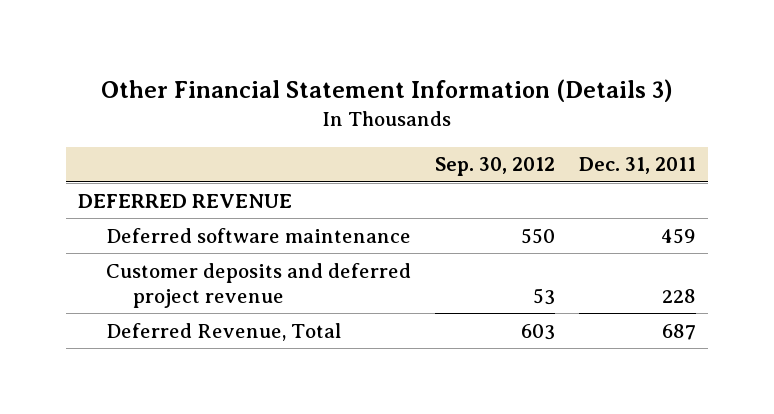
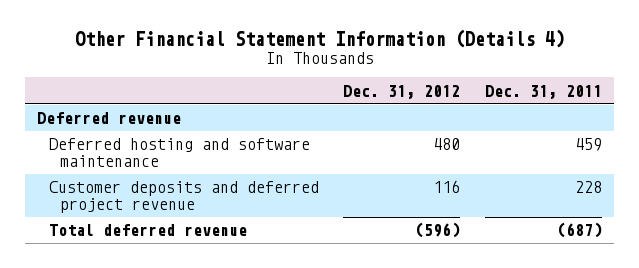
[101,78,674,102] Other Financial Statement Information (Details 3) -> [74,28,565,48] Other Financial Statement Information (Details 4)
[435,157,556,177] Sep. 30, 2012 -> none
none -> [343,84,461,99] Dec. 31, 2012
[78,193,293,208] DEFERRED REVENUE -> [37,112,182,125] Deferred revenue
[105,227,411,243] Deferred software maintenance -> [48,138,310,167] Deferred hosting and software maintenance
[105,322,341,341] Deferred Revenue, Total -> [48,224,247,237] Total deferred revenue
[662,323,697,340] 687 -> [557,222,603,239] (687)

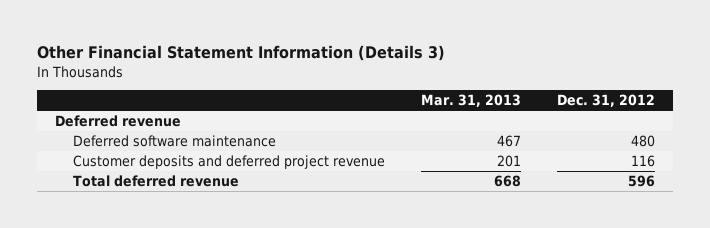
[74,28,565,48] Other Financial Statement Information (Details 4) -> [36,44,445,61] Other Financial Statement Information (Details 3)
[485,84,603,99] Dec. 31, 2011 -> none
none -> [421,94,522,108] Mar. 31, 2013
[48,138,310,167] Deferred hosting and software maintenance -> [73,135,277,148] Deferred software maintenance
[415,222,461,239] (596) -> [628,175,656,188] 596

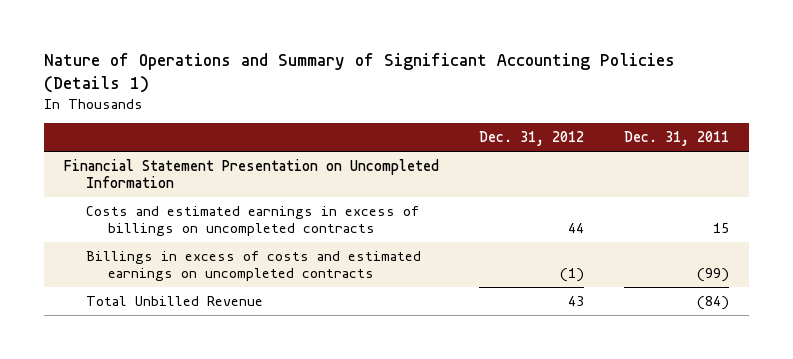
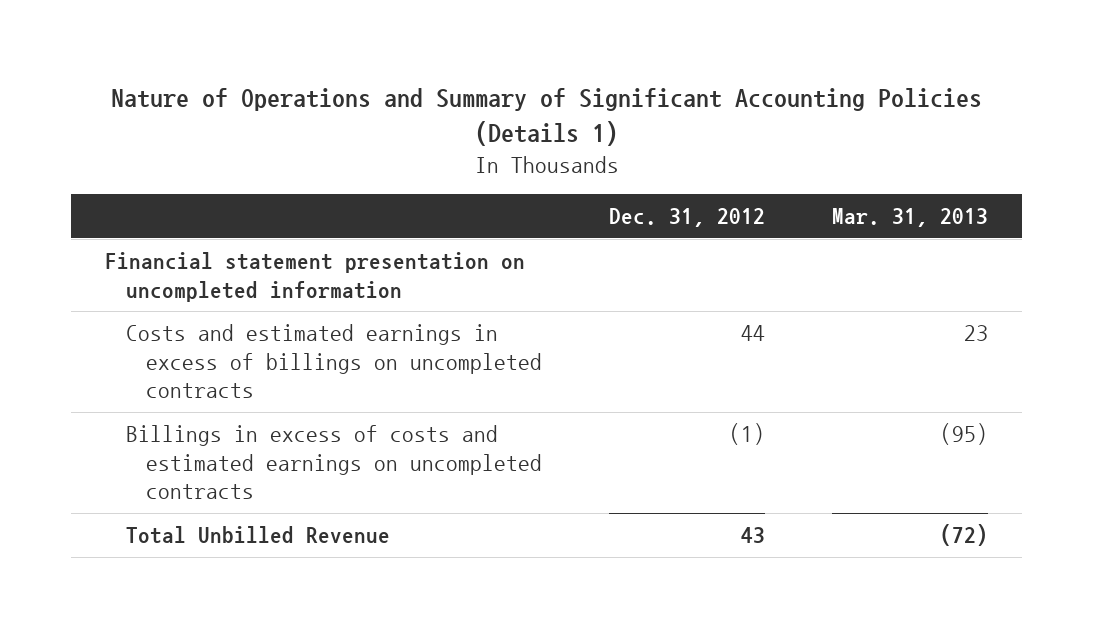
[623,131,729,147] Dec. 31, 2011 -> none
none -> [832,208,989,228] Mar. 31, 2013
[63,158,439,189] Financial Statement Presentation on Uncompleted Information -> [104,252,525,302] Financial statement presentation on uncompleted information

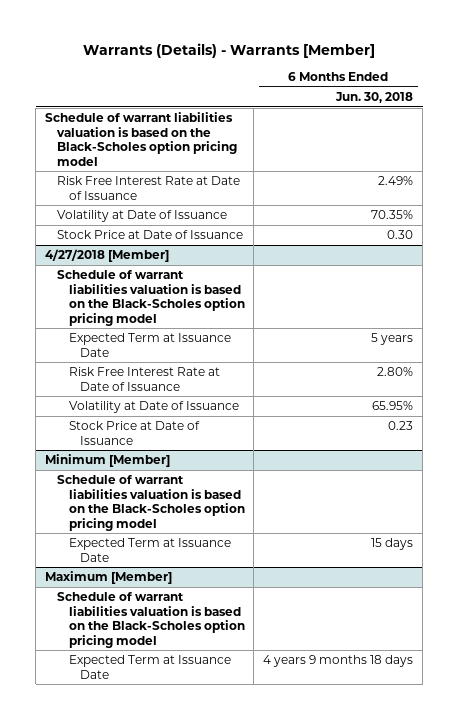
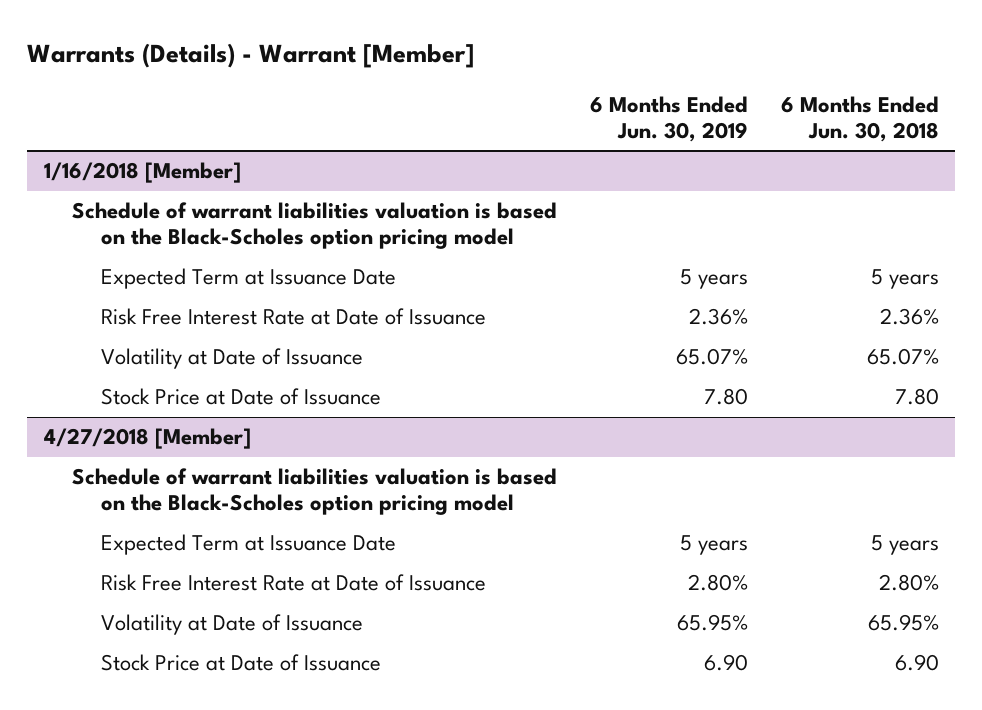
[83,42,376,58] Warrants (Details) - Warrants [Member] -> [27,43,475,69] Warrants (Details) - Warrant [Member]
none -> [590,95,749,142] 6 Months Ended Jun. 30, 2019
none -> [43,162,241,184] 1/16/2018 [Member]
none -> [101,268,397,290] Expected Term at Issuance Date
[378,176,414,186] 2.49% -> [879,308,939,326] 2.36%
[371,210,414,220] 70.35% -> [866,348,939,366] 65.07%
[387,230,414,240] 0.30 -> [894,388,939,406] 7.80
[45,454,171,468] Minimum [Member] -> none
[56,475,245,531] Schedule of warrant liabilities valuation is based on the Black-Scholes option pricing model -> none
[68,538,231,562] Expected Term at Issuance Date -> none
[45,571,173,585] Maximum [Member] -> none
[56,592,245,648] Schedule of warrant liabilities valuation is based on the Black-Scholes option pricing model -> none
[68,655,231,679] Expected Term at Issuance Date -> none
[388,421,414,431] 0.23 -> [894,654,939,672] 6.90

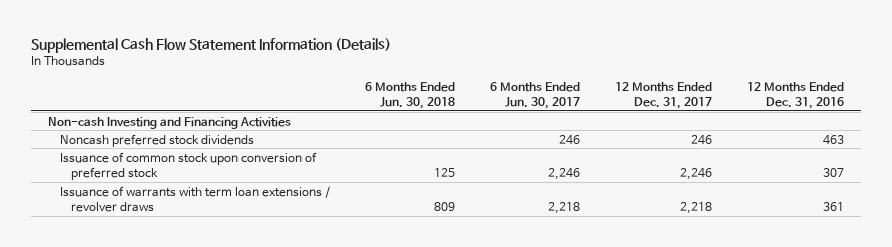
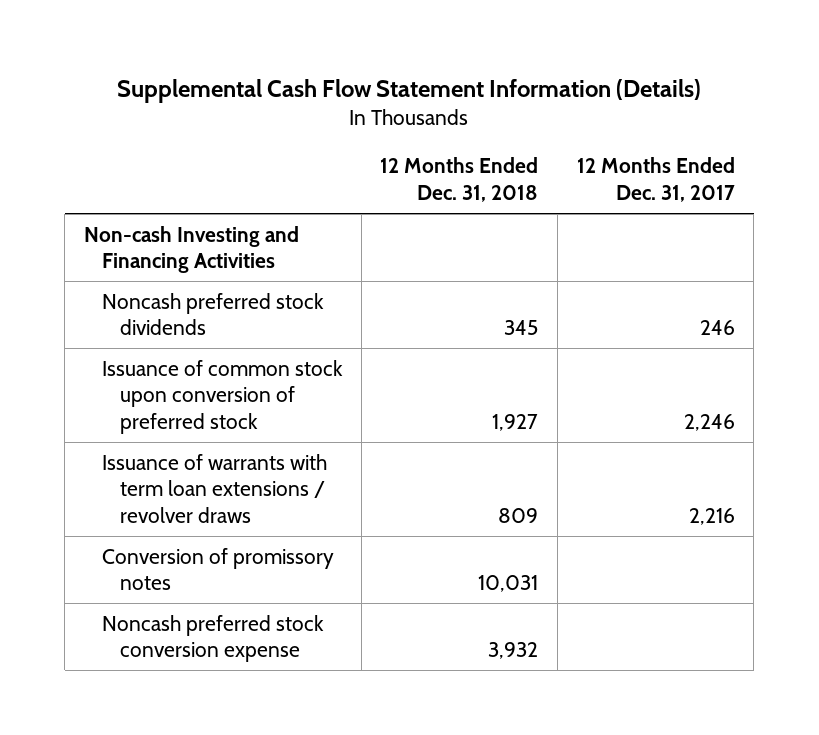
[364,81,455,109] 6 Months Ended Jun. 30, 2018 -> none
[489,81,580,109] 6 Months Ended Jun. 30, 2017 -> none
[746,81,844,109] 12 Months Ended Dec. 31, 2016 -> none
none -> [380,157,539,203] 12 Months Ended Dec. 31, 2018
[679,201,712,214] 2,218 -> [688,507,735,525] 2,216
none -> [101,547,334,591] Conversion of promissory notes
none -> [101,614,324,663] Noncash preferred stock conversion expense

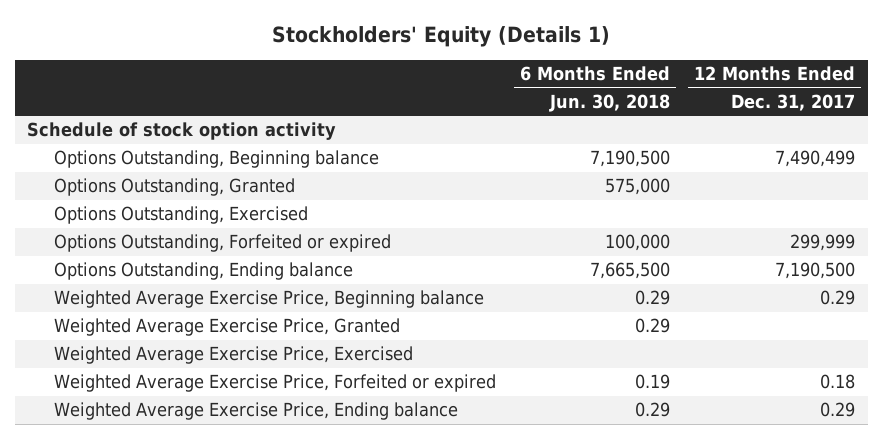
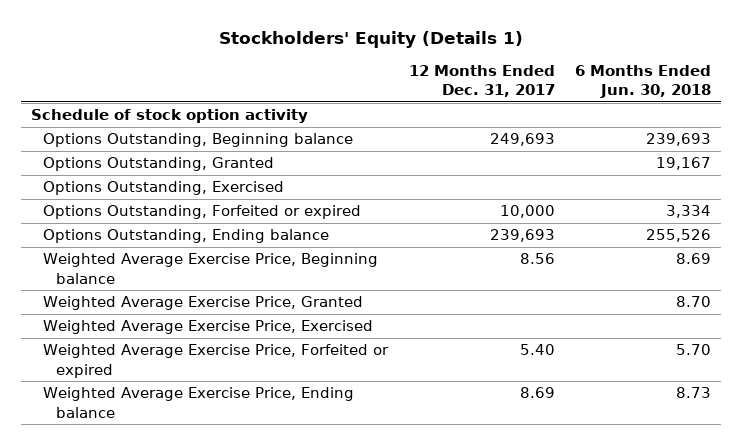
[589,150,670,168] 7,190,500 -> [645,133,711,147] 239,693
[775,150,856,168] 7,490,499 -> [489,133,555,147] 249,693
[604,178,670,196] 575,000 -> [655,157,711,171] 19,167
[604,234,670,252] 100,000 -> [665,205,711,219] 3,334
[790,234,856,252] 299,999 -> [499,205,555,219] 10,000
[589,262,670,280] 7,665,500 -> [645,229,711,243] 255,526
[775,262,856,280] 7,190,500 -> [489,229,555,243] 239,693
[634,290,670,306] 0.29 -> [675,253,711,265] 8.69
[820,290,856,306] 0.29 -> [519,253,555,265] 8.56
[634,318,670,334] 0.29 -> [675,296,711,308] 8.70
[634,374,670,390] 0.19 -> [675,344,711,356] 5.70
[820,374,856,390] 0.18 -> [519,344,555,356] 5.40
[634,402,670,418] 0.29 -> [675,387,711,399] 8.73
[820,402,856,418] 0.29 -> [519,387,555,399] 8.69

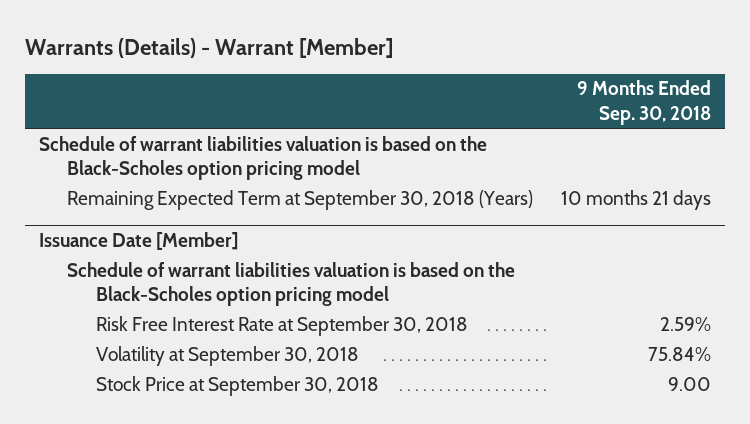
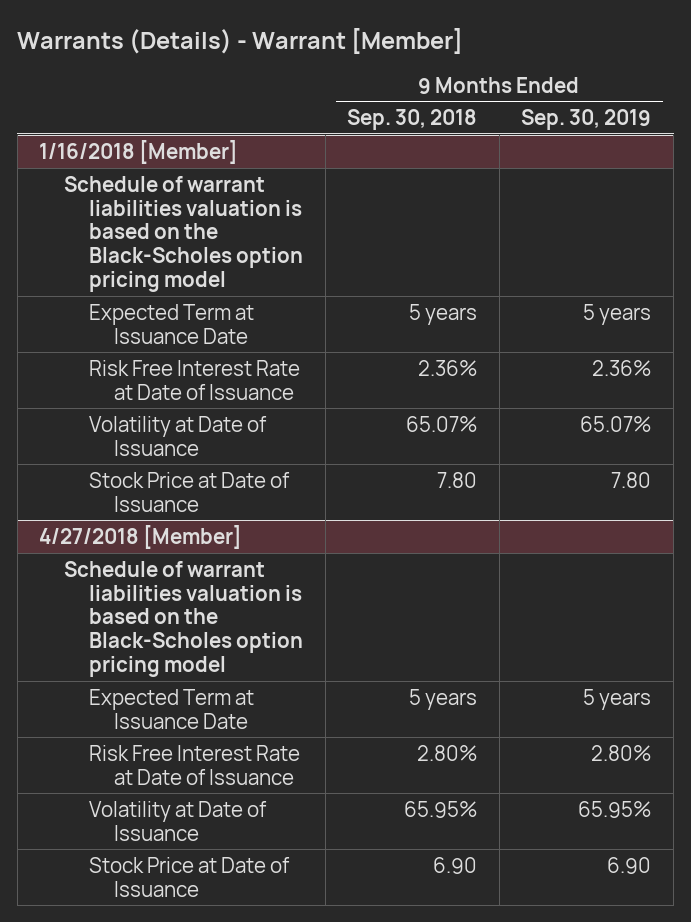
none -> [521,109,652,131] Sep. 30, 2019
none -> [39,139,239,164] 1/16/2018 [Member]
[67,189,534,210] Remaining Expected Term at September 30, 2018 (Years) -> [89,303,255,344] Expected Term at Issuance Date
[561,189,712,210] 10 months 21 days -> [409,303,478,325] 5 years
none -> [89,359,301,400] Risk Free Interest Rate at Date of Issuance
none -> [89,415,268,456] Volatility at Date of Issuance
none -> [89,471,291,512] Stock Price at Date of Issuance
[38,231,238,250] Issuance Date [Member] -> [39,524,243,549] 4/27/2018 [Member]
none -> [89,688,255,729] Expected Term at Issuance Date
[95,315,468,336] Risk Free Interest Rate at September 30, 2018 -> [89,744,301,785] Risk Free Interest Rate at Date of Issuance
[660,316,712,331] 2.59% -> [417,744,478,761] 2.80%
[95,345,359,366] Volatility at September 30, 2018 -> [89,800,268,841] Volatility at Date of Issuance
[648,346,712,361] 75.84% -> [404,800,478,818] 65.95%
[95,375,379,396] Stock Price at September 30, 2018 -> [89,856,291,897] Stock Price at Date of Issuance
[668,376,712,391] 9.00 -> [433,856,478,874] 6.90

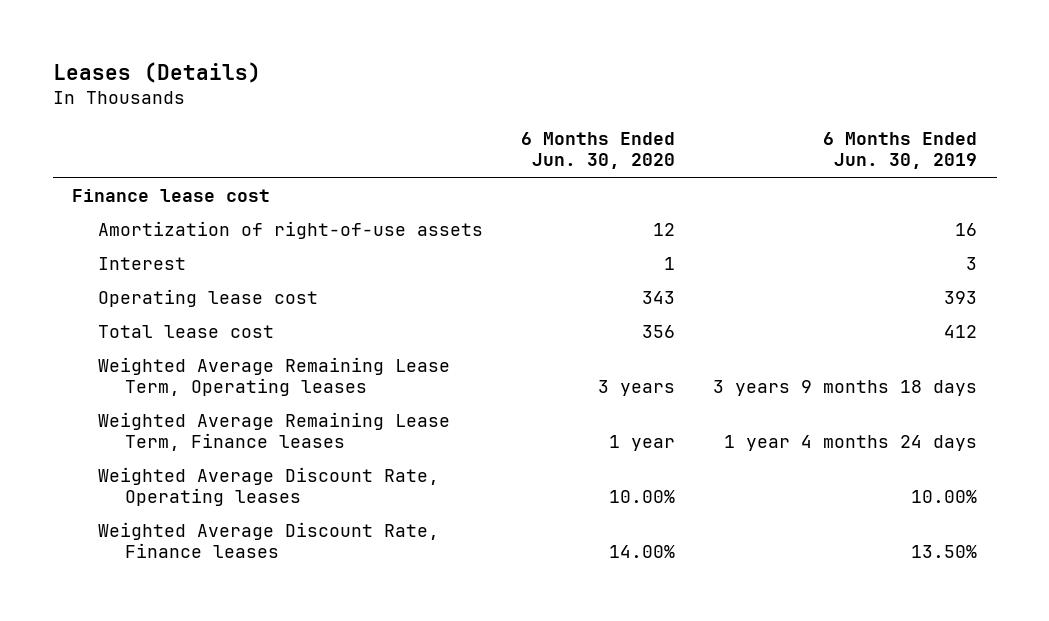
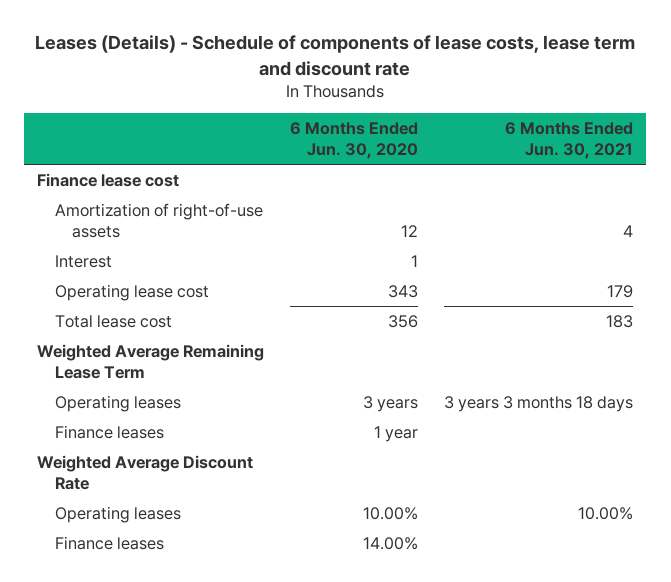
[52,62,261,84] Leases (Details) -> [35,35,636,76] Leases (Details) - Schedule of components of lease costs, lease term and discount rate
[823,132,978,170] 6 Months Ended Jun. 30, 2019 -> none
none -> [505,121,634,159] 6 Months Ended Jun. 30, 2021
none -> [37,343,265,380] Weighted Average Remaining Lease Term
[98,356,451,396] Weighted Average Remaining Lease Term, Operating leases -> [54,394,181,412] Operating leases
[98,411,451,451] Weighted Average Remaining Lease Term, Finance leases -> [54,424,164,439] Finance leases
none -> [37,454,254,491] Weighted Average Discount Rate
[98,466,440,506] Weighted Average Discount Rate, Operating leases -> [54,505,181,523] Operating leases
[98,521,440,558] Weighted Average Discount Rate, Finance leases -> [54,535,164,550] Finance leases

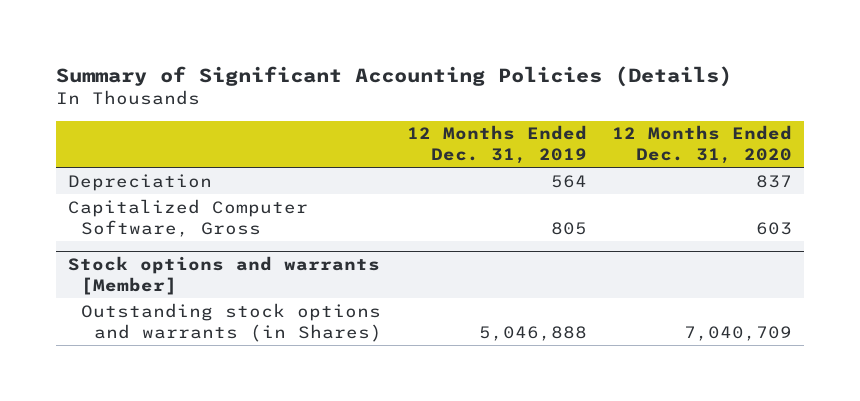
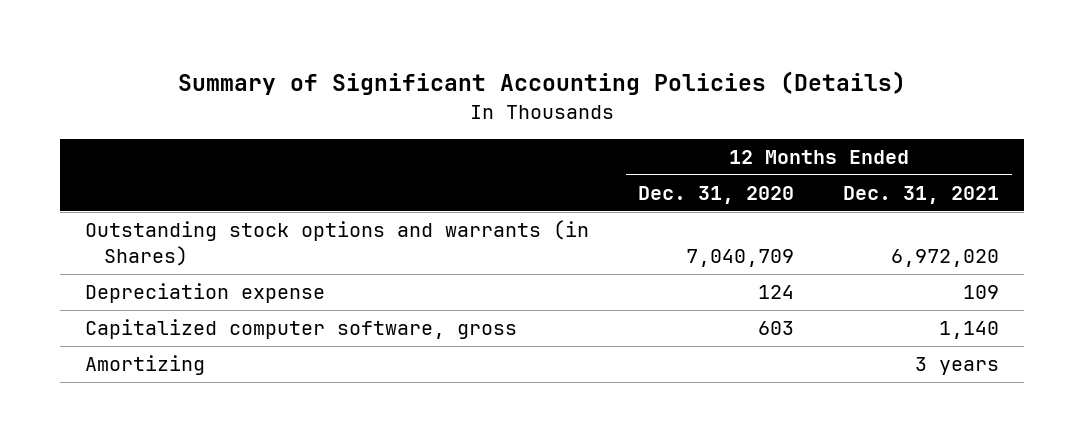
[407,125,588,165] 12 Months Ended Dec. 31, 2019 -> none
none -> [843,186,1000,205] Dec. 31, 2021
[68,173,213,191] Depreciation -> none
[68,198,309,237] Capitalized Computer Software, Gross -> none
[68,256,381,296] Stock options and warrants [Member] -> none
none -> [84,283,325,304] Depreciation expense
none -> [84,319,517,340] Capitalized computer software, gross
none -> [84,355,205,376] Amortizing

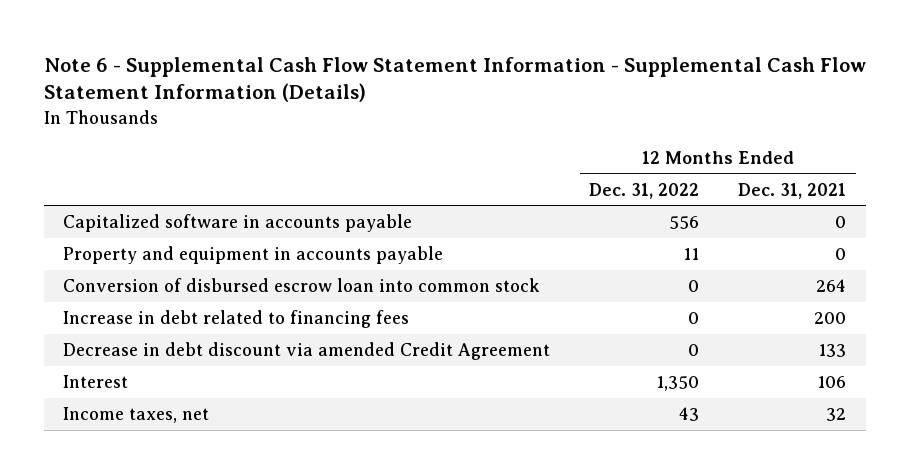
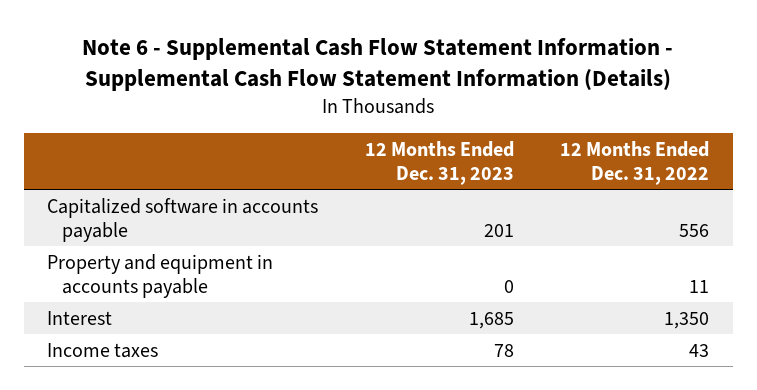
[738,182,847,199] Dec. 31, 2021 -> none
none -> [364,141,514,186] 12 Months Ended Dec. 31, 2023
[63,278,541,293] Conversion of disbursed escrow loan into common stock -> none
[63,310,410,329] Increase in debt related to financing fees -> none
[63,342,551,361] Decrease in debt discount via amended Credit Agreement -> none
[63,407,210,424] Income taxes, net -> [47,342,159,358] Income taxes

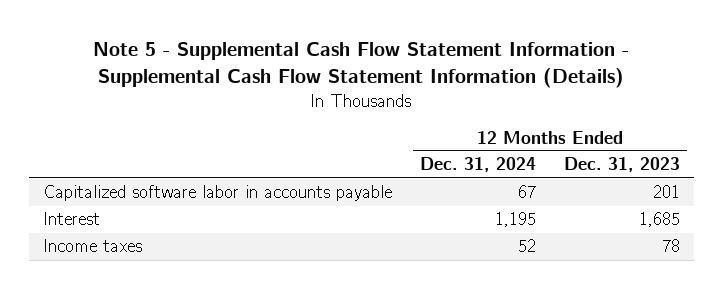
[82,38,674,92] Note 6 - Supplemental Cash Flow Statement Information - Supplemental Cash Flow Statement Information (Details) -> [93,42,630,89] Note 5 - Supplemental Cash Flow Statement Information - Supplemental Cash Flow Statement Information (Details)
[560,141,710,186] 12 Months Ended Dec. 31, 2022 -> none
none -> [419,157,536,173] Dec. 31, 2024
[47,253,274,298] Property and equipment in accounts payable -> none
[47,197,319,242] Capitalized software in accounts payable -> [43,185,393,202] Capitalized software labor in accounts payable

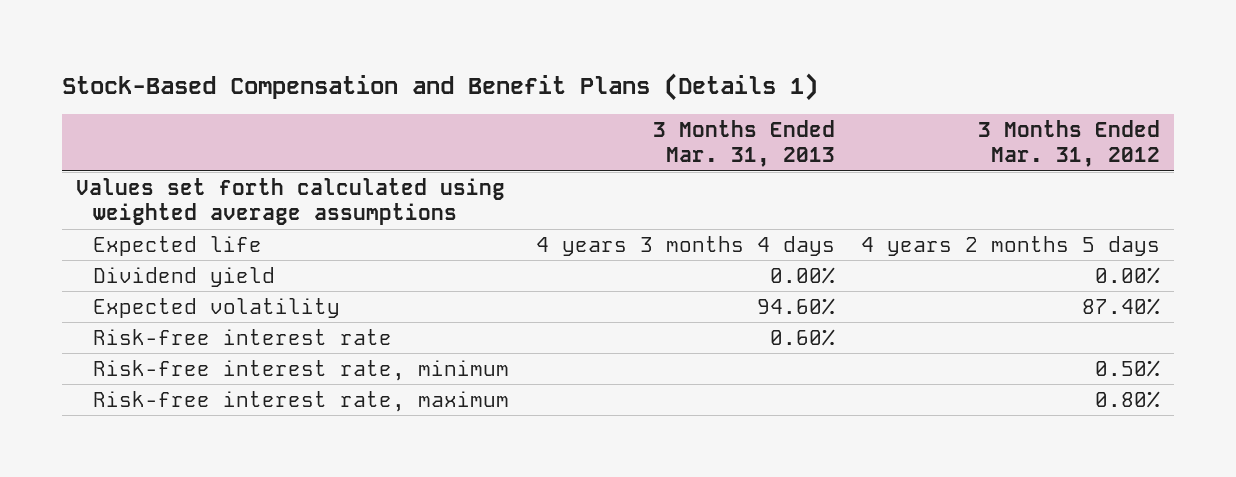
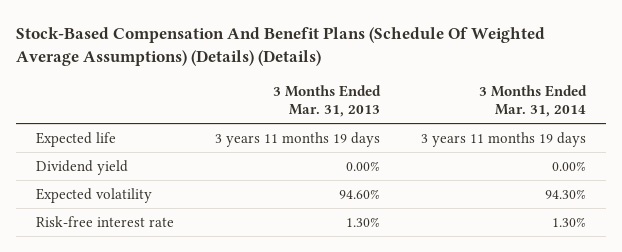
[62,72,819,101] Stock-Based Compensation and Benefit Plans (Details 1) -> [15,27,545,67] Stock-Based Compensation And Benefit Plans (Schedule Of Weighted Average Assumptions) (Details) (Details)
[978,120,1161,168] 3 Months Ended Mar. 31, 2012 -> none
none -> [478,84,587,118] 3 Months Ended Mar. 31, 2014
[75,177,505,226] Values set forth calculated using weighted average assumptions -> none
[535,235,835,256] 4 years 3 months 4 days -> [214,131,380,147] 3 years 11 months 19 days
[93,359,510,381] Risk-free interest rate, minimum -> none
[93,390,510,412] Risk-free interest rate, maximum -> none
[769,328,835,346] 0.60% -> [345,216,380,227] 1.30%

